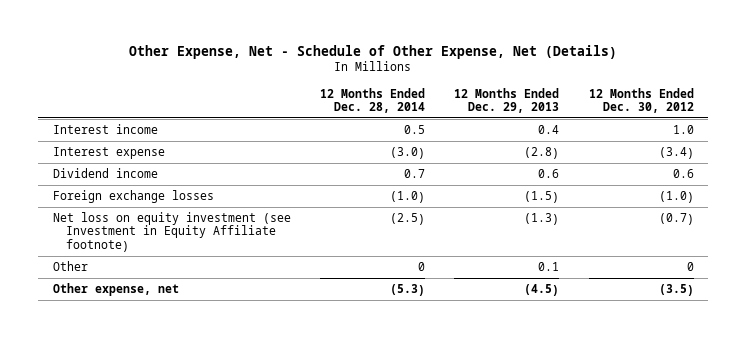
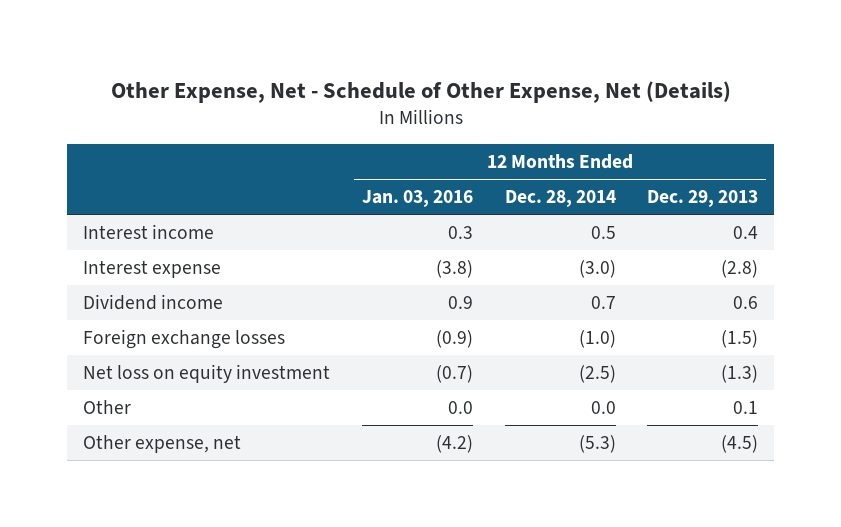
[588,87,694,113] 12 Months Ended Dec. 30, 2012 -> none
none -> [361,190,473,208] Jan. 03, 2016
[53,212,292,252] Net loss on equity investment (see Investment in Equity Affiliate footnote) -> [82,364,330,384] Net loss on equity investment
[418,262,426,272] 0 -> [590,401,616,415] 0.0

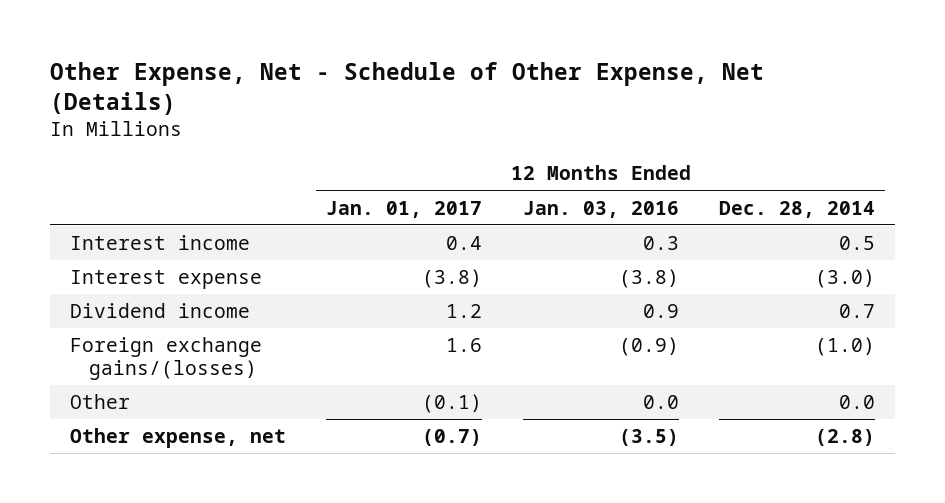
[647,190,759,208] Dec. 29, 2013 -> none
none -> [326,200,483,218] Jan. 01, 2017
[82,364,330,384] Net loss on equity investment -> none
[82,329,285,350] Foreign exchange losses -> [69,337,262,380] Foreign exchange gains/(losses)
[435,435,473,454] (4.2) -> [618,429,679,447] (3.5)
[578,435,616,454] (5.3) -> [814,429,875,447] (2.8)

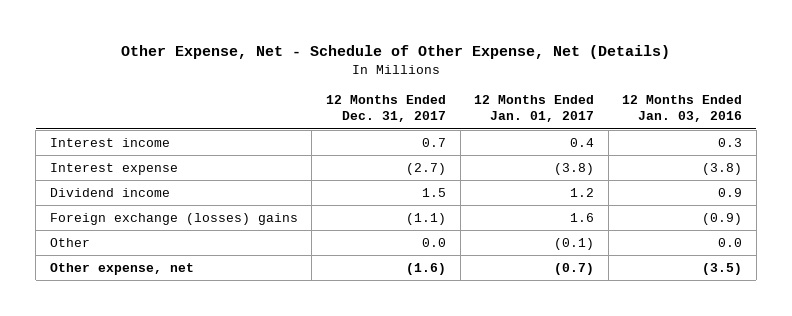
[718,200,875,218] Dec. 28, 2014 -> none
none -> [325,95,446,123] 12 Months Ended Dec. 31, 2017
[69,337,262,380] Foreign exchange gains/(losses) -> [49,213,298,226] Foreign exchange (losses) gains

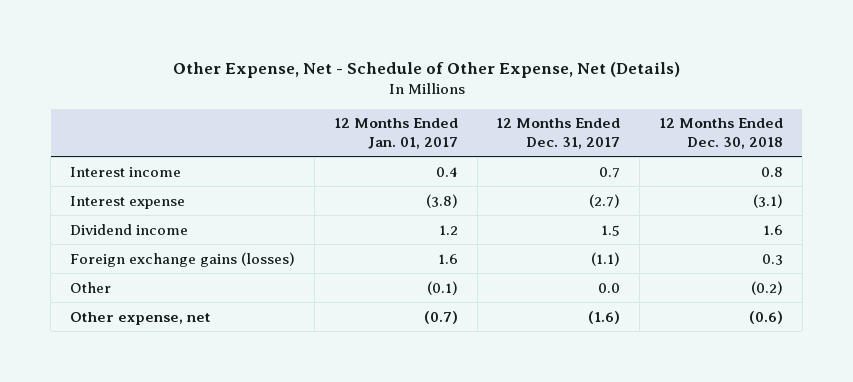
[622,95,743,123] 12 Months Ended Jan. 03, 2016 -> none
none -> [658,118,783,149] 12 Months Ended Dec. 30, 2018
[49,213,298,226] Foreign exchange (losses) gains -> [70,251,296,267] Foreign exchange gains (losses)

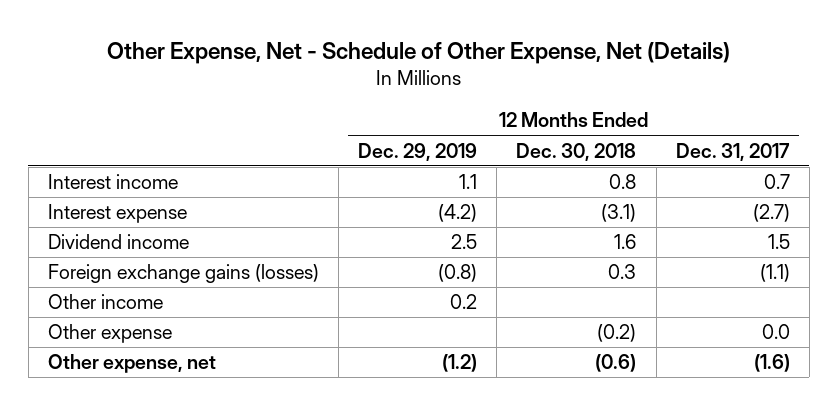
[333,118,458,149] 12 Months Ended Jan. 01, 2017 -> none
none -> [358,142,478,161] Dec. 29, 2019
none -> [47,294,163,310] Other income
[70,281,112,293] Other -> [47,324,172,344] Other expense

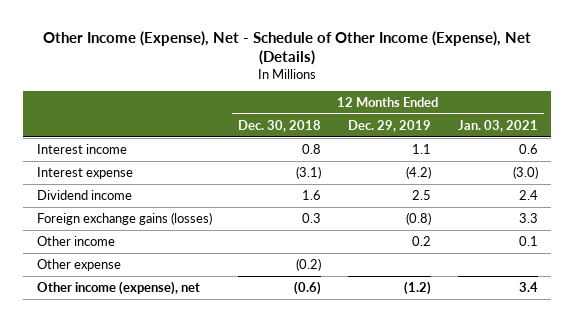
[106,41,730,64] Other Expense, Net - Schedule of Other Expense, Net (Details) -> [43,30,532,65] Other Income (Expense), Net - Schedule of Other Income (Expense), Net (Details)
[675,142,790,161] Dec. 31, 2017 -> none
none -> [457,119,538,132] Jan. 03, 2021
[47,354,216,374] Other expense, net -> [36,280,200,295] Other income (expense), net

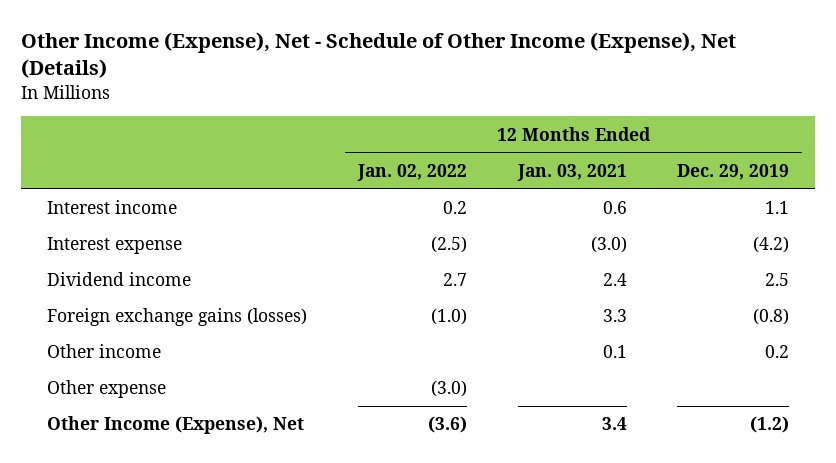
[238,119,322,132] Dec. 30, 2018 -> none
none -> [356,164,467,182] Jan. 02, 2022
[36,280,200,295] Other income (expense), net -> [46,416,304,435] Other Income (Expense), Net

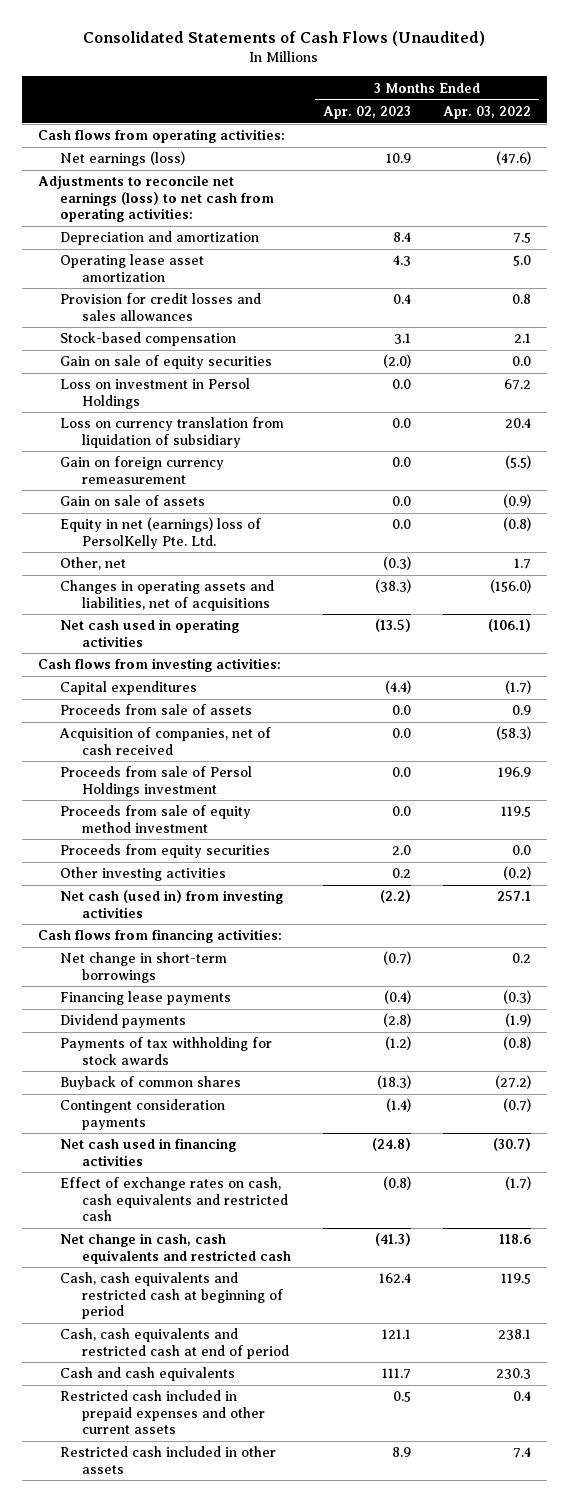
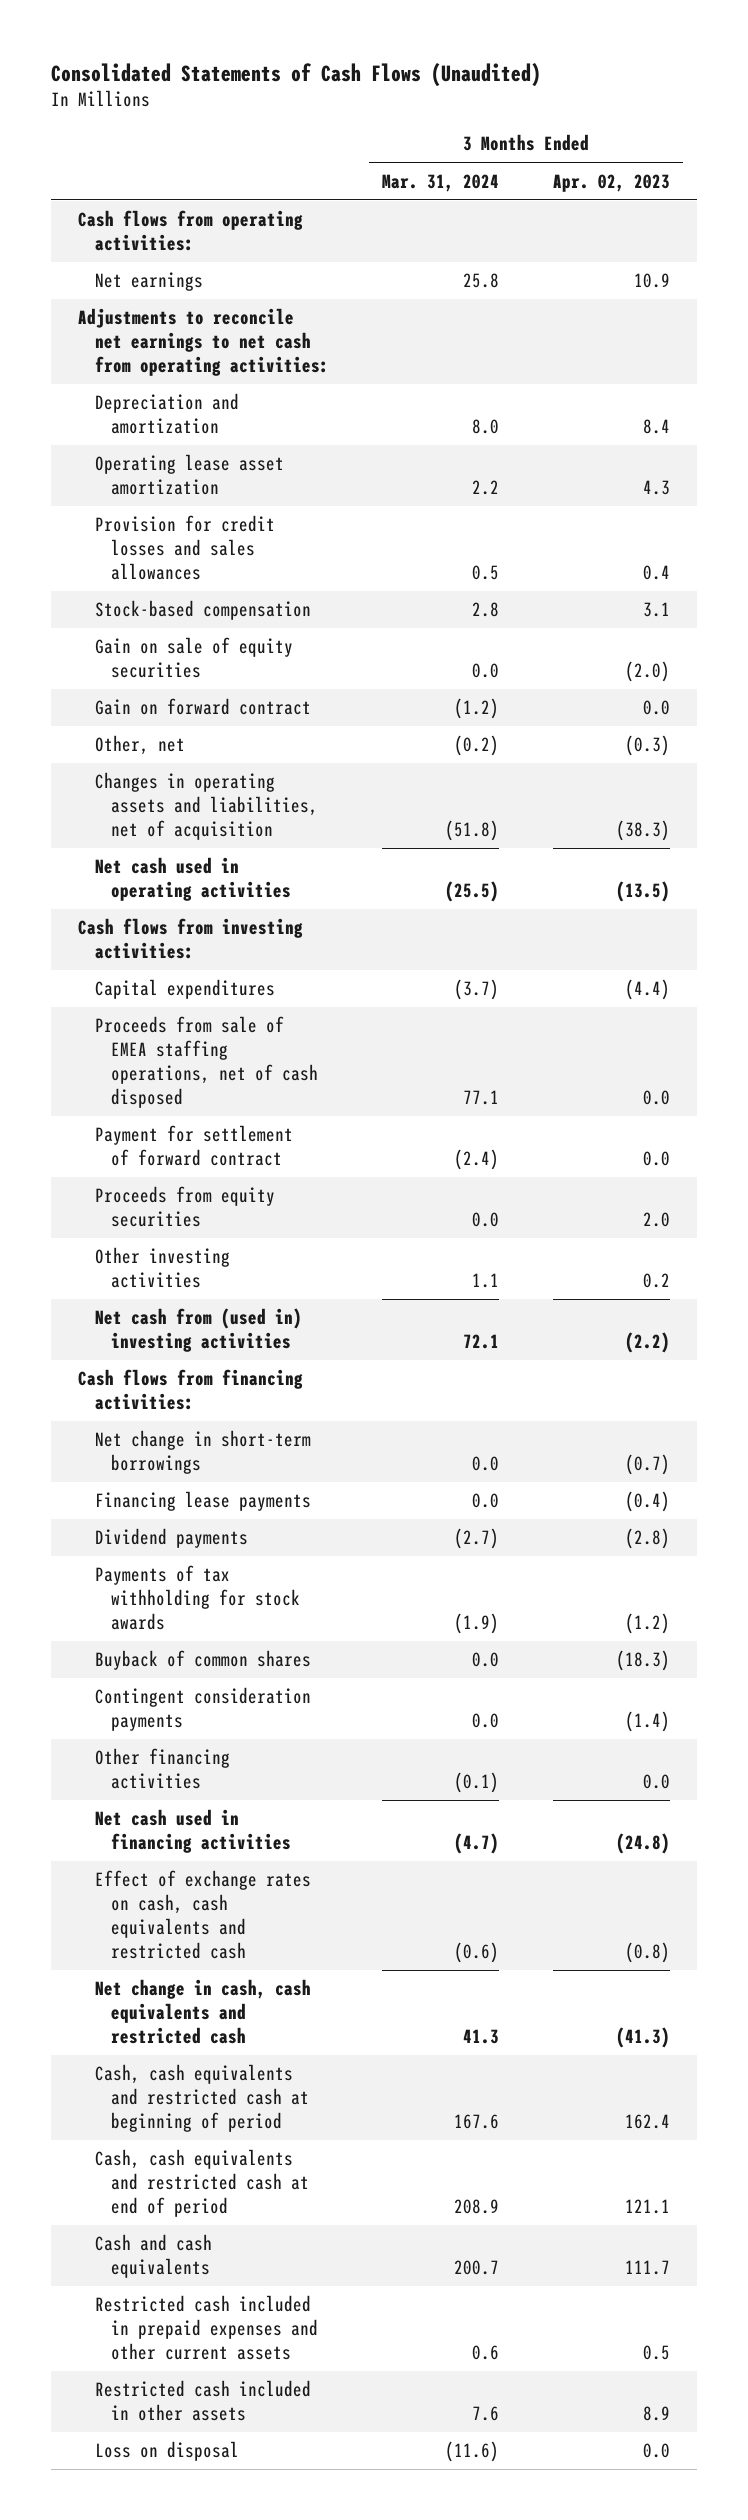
[442,105,531,119] Apr. 03, 2022 -> none
none -> [382,173,500,192] Mar. 31, 2024
[59,151,185,167] Net earnings (loss) -> [94,272,203,292] Net earnings
[37,175,274,222] Adjustments to reconcile net earnings (loss) to net cash from operating activities: -> [77,308,329,377] Adjustments to reconcile net earnings to net cash from operating activities:
[59,378,250,409] Loss on investment in Persol Holdings -> none
[59,417,284,448] Loss on currency translation from liquidation of subsidiary -> none
[59,456,224,484] Gain on foreign currency remeasurement -> none
[59,495,205,507] Gain on sale of assets -> none
[59,517,261,549] Equity in net (earnings) loss of PersolKelly Pte. Ltd. -> none
none -> [94,698,311,716] Gain on forward contract
[59,580,274,611] Changes in operating assets and liabilities, net of acquisitions -> [94,772,319,841] Changes in operating assets and liabilities, net of acquisition
[59,704,252,716] Proceeds from sale of assets -> none
[58,727,271,755] Acquisition of companies, net of cash received -> none
[59,766,252,797] Proceeds from sale of Persol Holdings investment -> none
[59,805,251,833] Proceeds from sale of equity method investment -> none
none -> [94,1016,319,1109] Proceeds from sale of EMEA staffing operations, net of cash disposed
none -> [94,1125,293,1167] Payment for settlement of forward contract
[59,890,283,918] Net cash (used in) from investing activities -> [94,1308,302,1353] Net cash from (used in) investing activities
none -> [94,1748,230,1790] Other financing activities
none -> [94,2441,239,2462] Loss on disposal

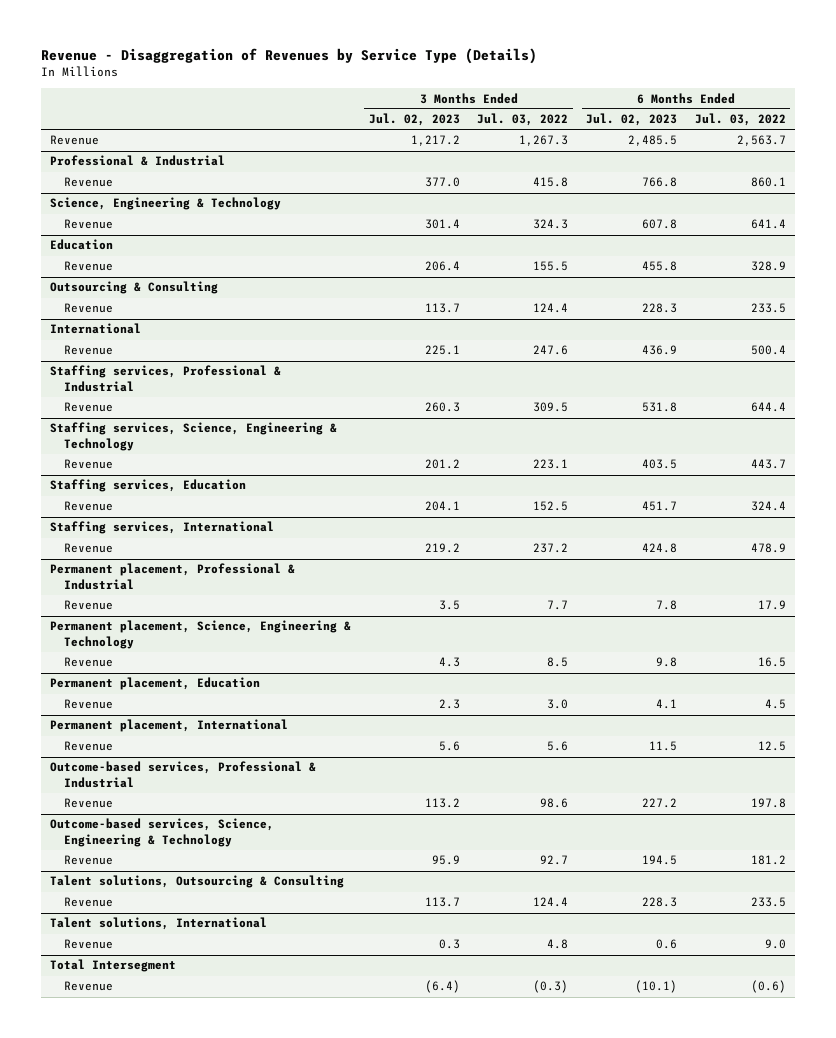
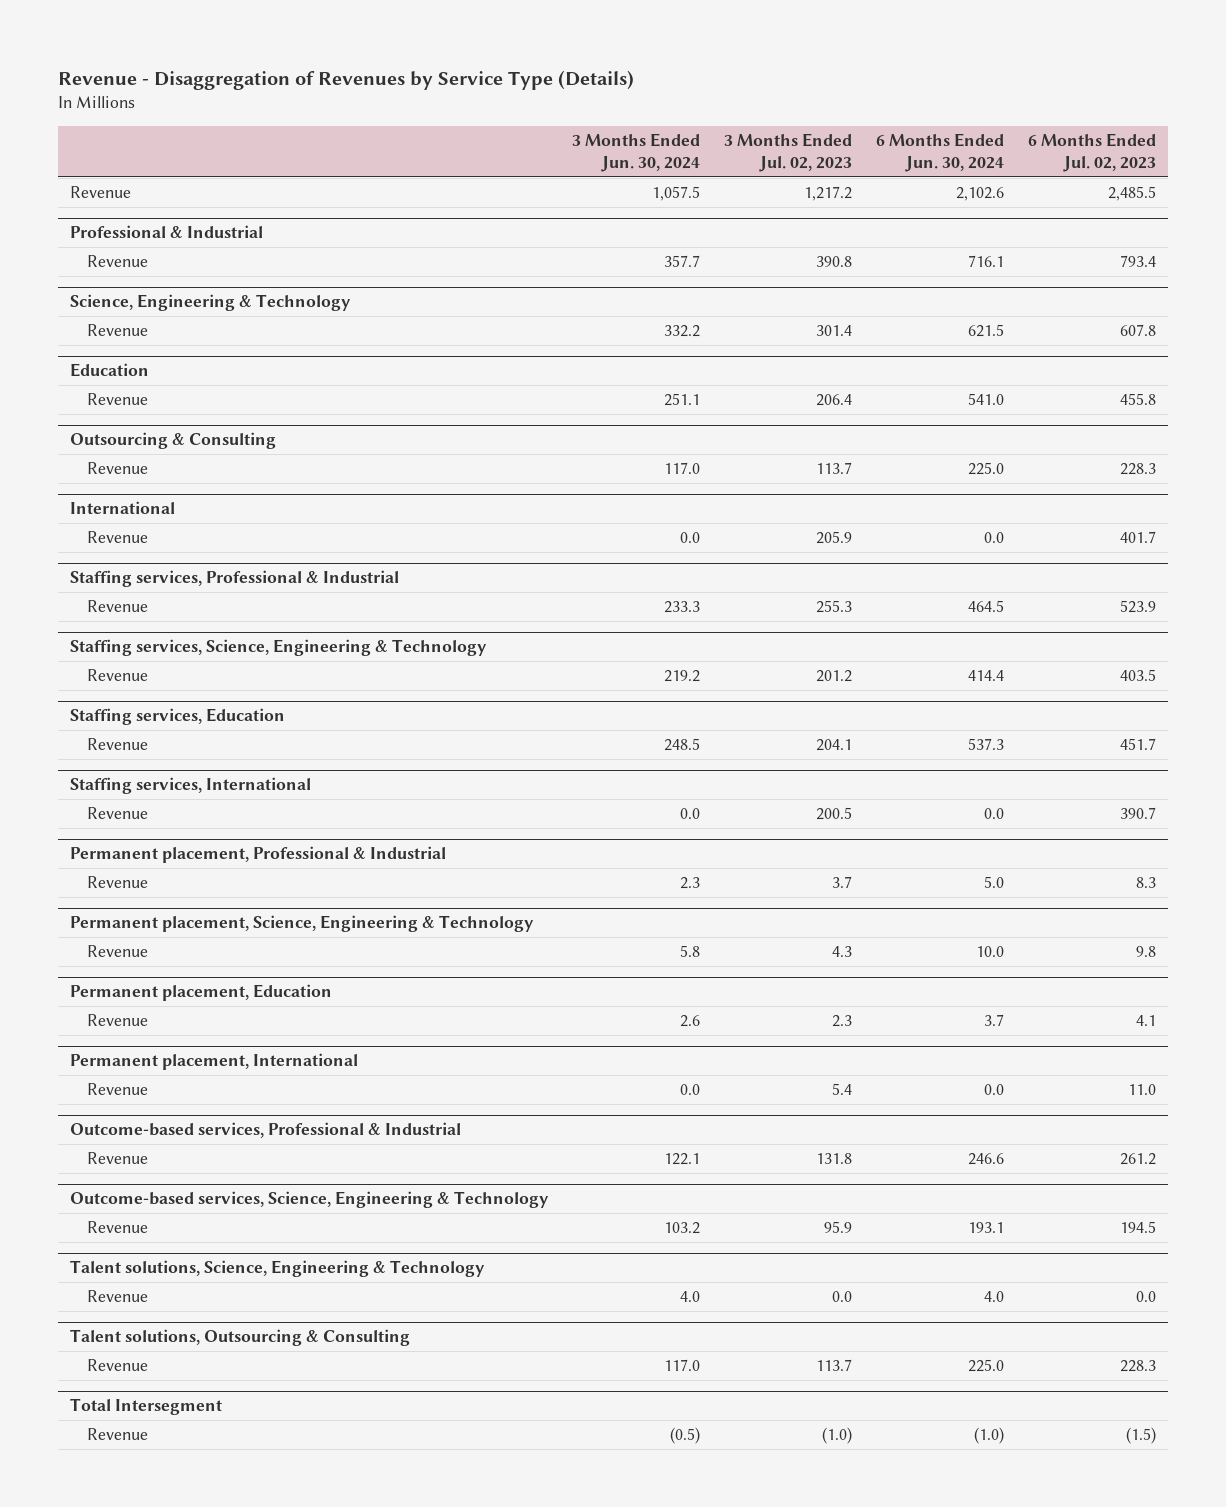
[477,113,569,127] Jul. 03, 2022 -> none
[694,113,786,127] Jul. 03, 2022 -> none
none -> [571,132,700,173] 3 Months Ended Jun. 30, 2024
none -> [876,132,1005,173] 6 Months Ended Jun. 30, 2024
[424,177,460,188] 377.0 -> [816,255,853,267] 390.8
[642,177,678,188] 766.8 -> [1120,254,1157,267] 793.4
[424,345,460,356] 225.1 -> [816,530,853,544] 205.9
[642,345,678,356] 436.9 -> [1120,530,1157,543] 401.7
[424,402,460,413] 260.3 -> [816,599,853,613] 255.3
[642,402,678,413] 531.8 -> [1120,599,1157,613] 523.9
[424,543,460,554] 219.2 -> [816,806,853,820] 200.5
[642,543,678,554] 424.8 -> [1120,806,1157,819] 390.7
[438,600,460,611] 3.5 -> [832,875,853,888] 3.7
[656,600,678,611] 7.8 -> [1136,876,1157,888] 8.3
[438,741,460,752] 5.6 -> [832,1082,853,1095] 5.4
[649,741,678,752] 11.5 -> [1128,1083,1157,1095] 11.0
[424,798,460,809] 113.2 -> [816,1152,853,1164] 131.8
[642,798,678,809] 227.2 -> [1120,1152,1157,1165] 261.2
none -> [69,1260,485,1278] Talent solutions, Science, Engineering & Technology
none -> [87,1289,149,1302] Revenue
[50,917,268,931] Talent solutions, International -> none
[64,939,114,950] Revenue -> none
[424,980,460,994] (6.4) -> [822,1426,853,1444] (1.0)
[635,980,678,994] (10.1) -> [1126,1426,1157,1444] (1.5)

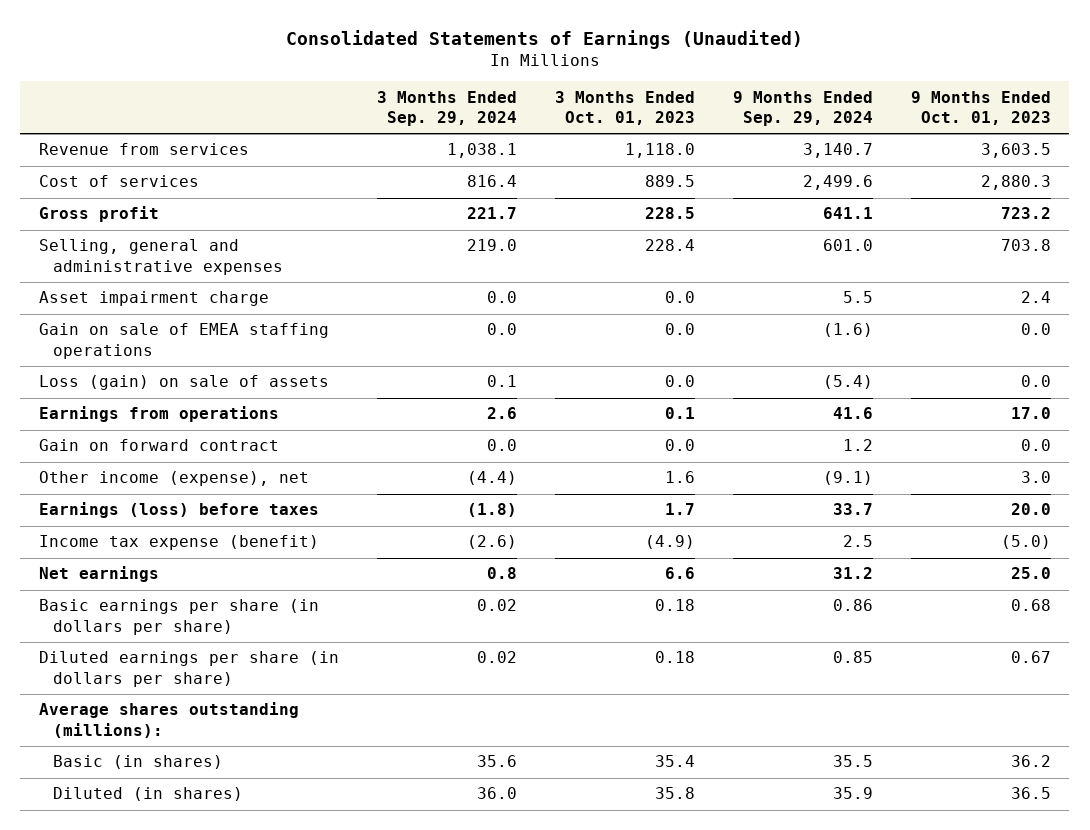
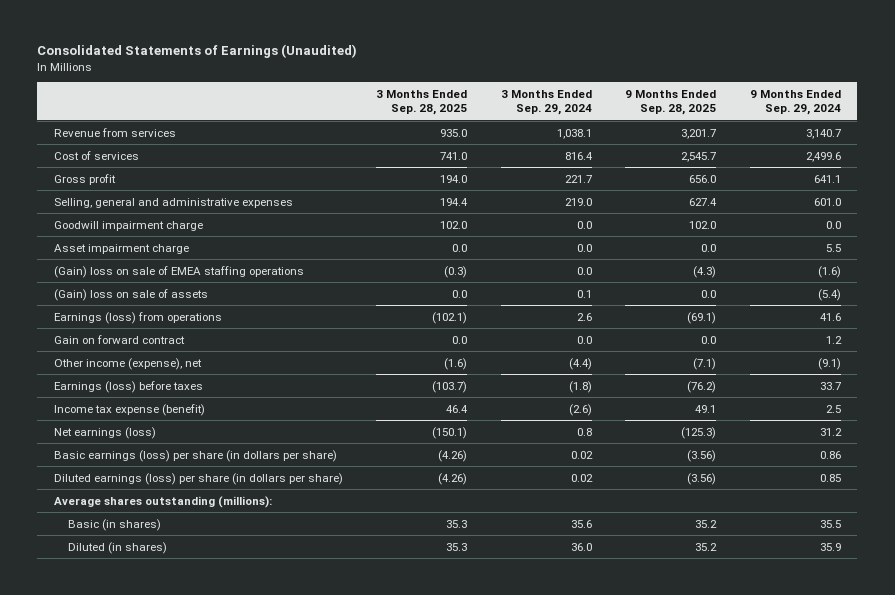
[554,90,695,126] 3 Months Ended Oct. 01, 2023 -> none
[910,90,1051,126] 9 Months Ended Oct. 01, 2023 -> none
none -> [376,89,468,116] 3 Months Ended Sep. 28, 2025
none -> [625,89,717,116] 9 Months Ended Sep. 28, 2025
none -> [54,220,204,231] Goodwill impairment charge
[39,323,330,359] Gain on sale of EMEA staffing operations -> [54,265,305,278] (Gain) loss on sale of EMEA staffing operations
[39,375,330,391] Loss (gain) on sale of assets -> [54,288,209,301] (Gain) loss on sale of assets
[39,406,280,423] Earnings from operations -> [54,311,223,324] Earnings (loss) from operations
[39,566,160,583] Net earnings -> [54,426,157,439] Net earnings (loss)
[39,599,320,635] Basic earnings per share (in dollars per share) -> [54,449,338,462] Basic earnings (loss) per share (in dollars per share)
[39,651,340,687] Diluted earnings per share (in dollars per share) -> [54,472,344,485] Diluted earnings (loss) per share (in dollars per share)

